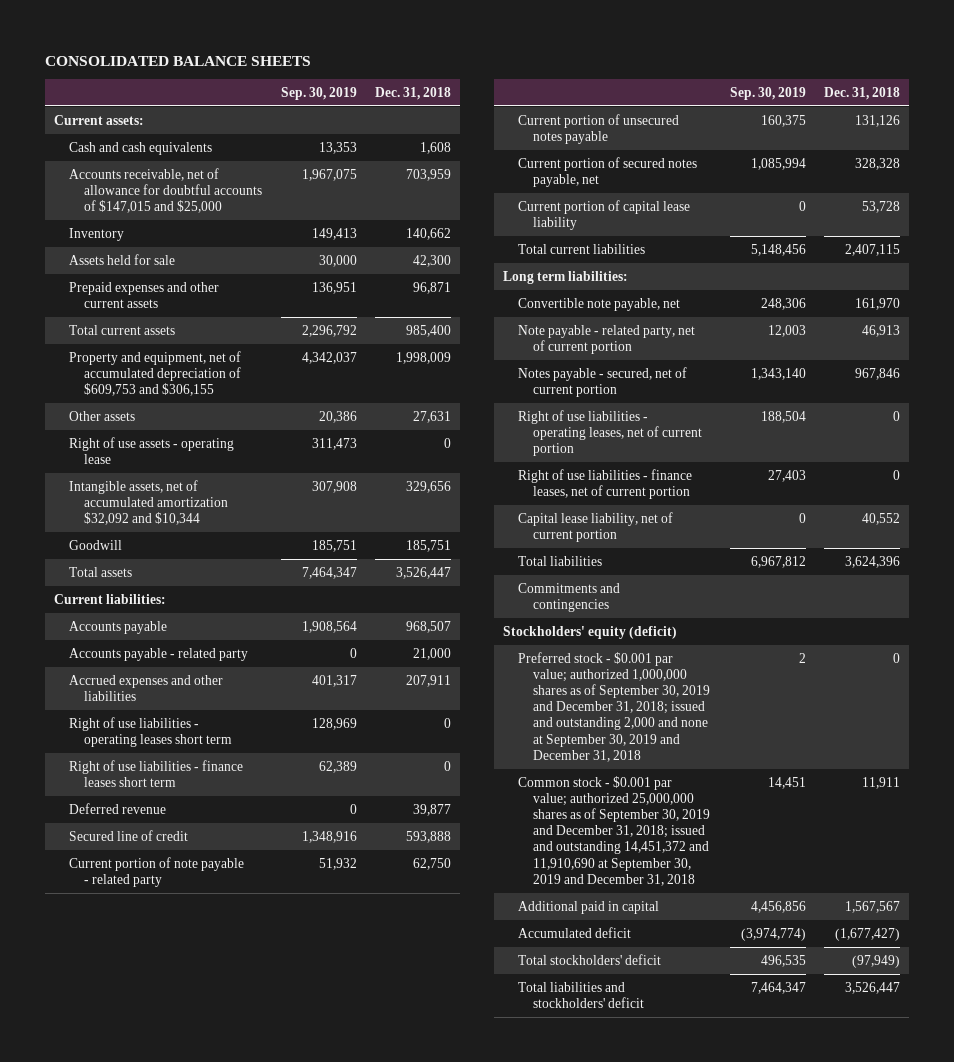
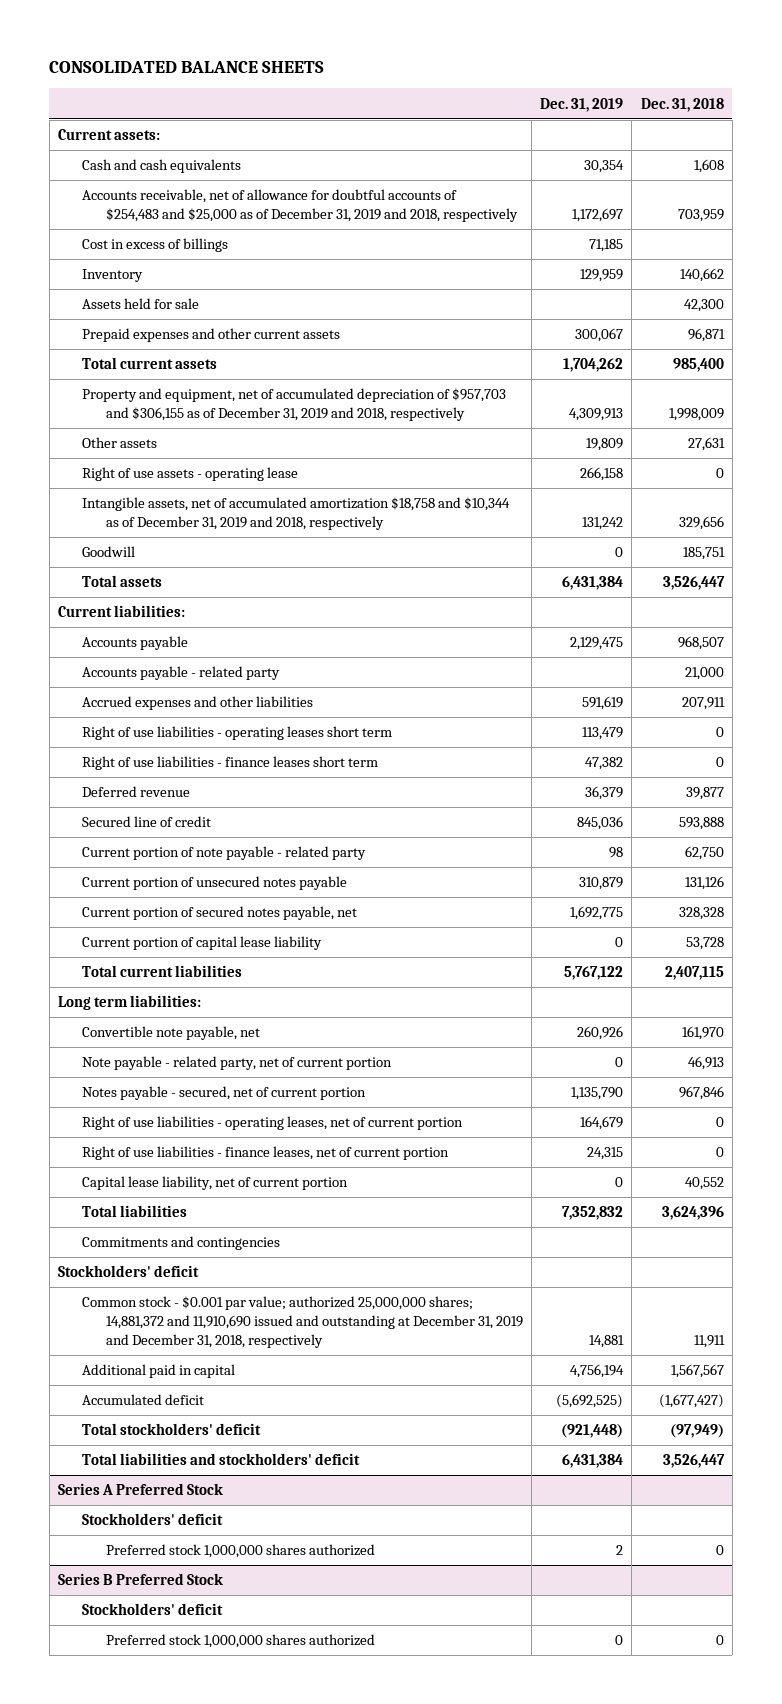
[280,87,357,101] Sep. 30, 2019 -> none
none -> [540,97,624,112] Dec. 31, 2019
[69,167,263,214] Accounts receivable, net of allowance for doubtful accounts of $147,015 and $25,000 -> [82,189,518,223] Accounts receivable, net of allowance for doubtful accounts of $254,483 and $25,000 as of December 31, 2019 and 2018, respectively
none -> [82,238,229,253] Cost in excess of billings
[69,350,242,397] Property and equipment, net of accumulated depreciation of $609,753 and $306,155 -> [82,388,507,422] Property and equipment, net of accumulated depreciation of $957,703 and $306,155 as of December 31, 2019 and 2018, respectively
[69,479,229,526] Intangible assets, net of accumulated amortization $32,092 and $10,344 -> [82,497,511,531] Intangible assets, net of accumulated amortization $18,758 and $10,344 as of December 31, 2019 and 2018, respectively
[518,651,711,762] Preferred stock - $0.001 par value; authorized 1,000,000 shares as of September 30, 2019 and December 31, 2018; issued and outstanding 2,000 and none at September 30, 2019 and December 31, 2018 -> none
[502,625,677,639] Stockholders' equity (deficit) -> [58,1265,200,1278] Stockholders' deficit
[518,775,711,886] Common stock - $0.001 par value; authorized 25,000,000 shares as of September 30, 2019 and December 31, 2018; issued and outstanding 14,451,372 and 11,910,690 at September 30, 2019 and December 31, 2018 -> [82,1296,523,1349] Common stock - $0.001 par value; authorized 25,000,000 shares; 14,881,372 and 11,910,690 issued and outstanding at December 31, 2019 and December 31, 2018, respectively
none -> [58,1483,224,1496] Series A Preferred Stock
none -> [82,1513,224,1526] Stockholders' deficit
none -> [105,1544,375,1559] Preferred stock 1,000,000 shares authorized
none -> [58,1573,224,1586] Series B Preferred Stock
none -> [82,1603,224,1616] Stockholders' deficit
none -> [105,1634,375,1649] Preferred stock 1,000,000 shares authorized

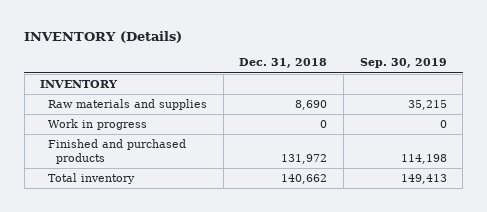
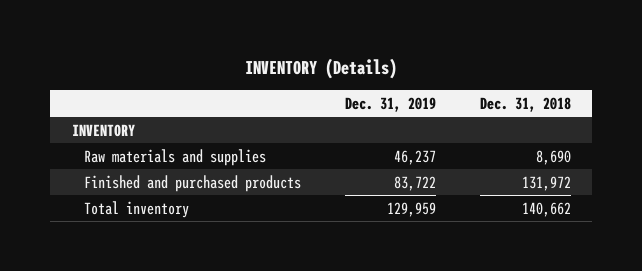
[359,58,447,69] Sep. 30, 2019 -> none
none -> [344,96,436,112] Dec. 31, 2019
[48,119,148,131] Work in progress -> none

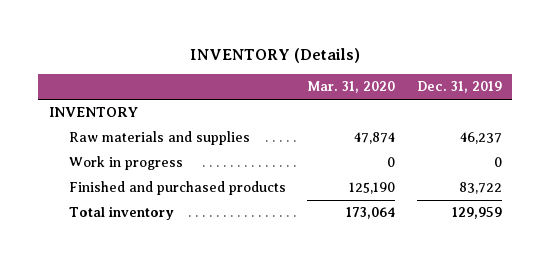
[479,96,571,112] Dec. 31, 2018 -> none
none -> [307,81,396,94] Mar. 31, 2020
none -> [68,156,183,171] Work in progress

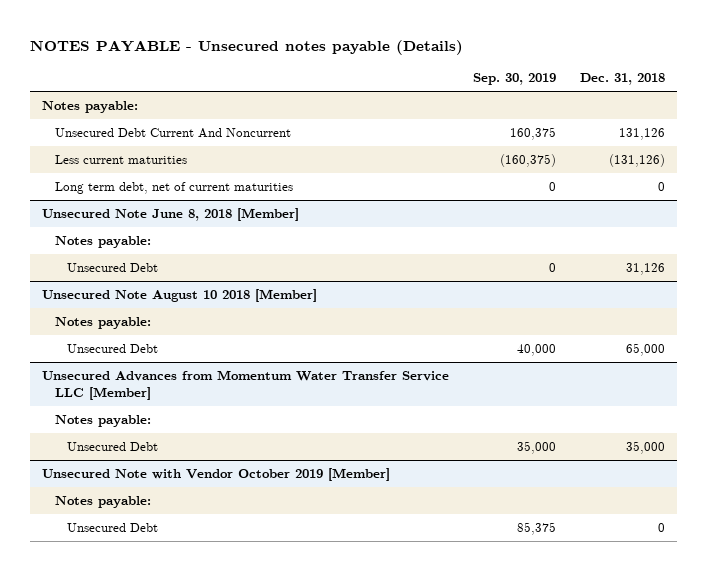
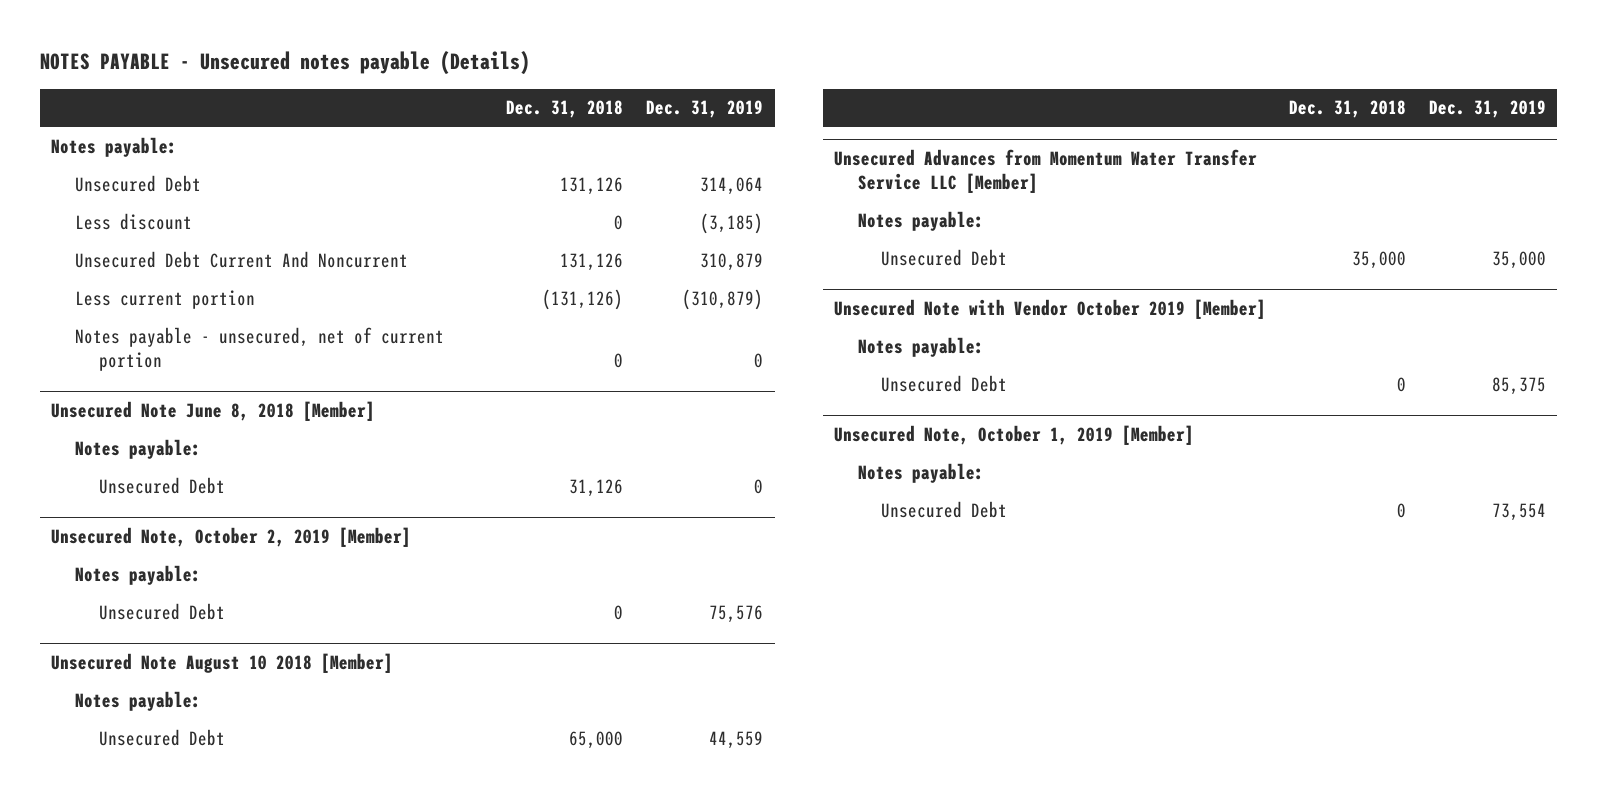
[472,73,556,86] Sep. 30, 2019 -> none
none -> [646,100,764,119] Dec. 31, 2019
none -> [74,174,201,192] Unsecured Debt
none -> [74,212,192,230] Less discount
[54,155,187,165] Less current maturities -> [74,289,255,309] Less current portion
[54,182,293,195] Long term debt, net of current maturities -> [74,326,444,371] Notes payable - unsecured, net of current portion
none -> [51,526,412,547] Unsecured Note, October 2, 2019 [Member]
none -> [74,564,201,585] Notes payable:
none -> [98,602,225,620] Unsecured Debt
none -> [834,424,1195,445] Unsecured Note, October 1, 2019 [Member]
none -> [857,462,984,483] Notes payable:
none -> [881,500,1008,518] Unsecured Debt

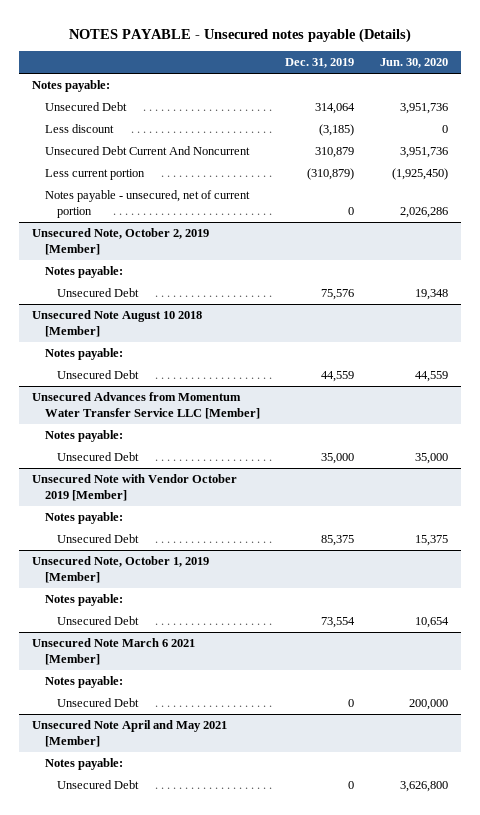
[506,100,624,119] Dec. 31, 2018 -> none
none -> [379,58,448,69] Jun. 30, 2020
[51,400,376,421] Unsecured Note June 8, 2018 [Member] -> none
[74,438,201,459] Notes payable: -> none
[98,476,225,494] Unsecured Debt -> none
none -> [32,637,196,666] Unsecured Note March 6 2021 [Member]
none -> [44,675,123,688] Notes payable:
none -> [57,697,140,707] Unsecured Debt
none -> [32,719,228,748] Unsecured Note April and May 2021 [Member]
none -> [44,757,123,770] Notes payable:
none -> [57,779,140,789] Unsecured Debt

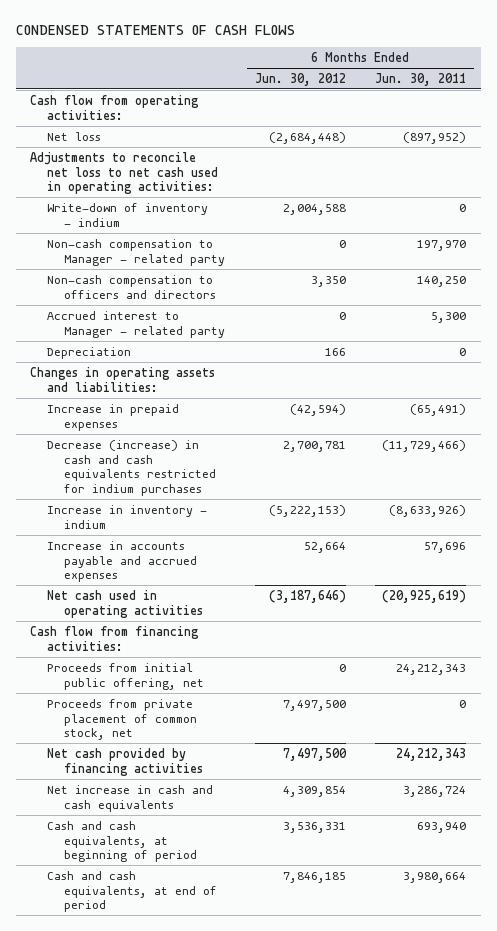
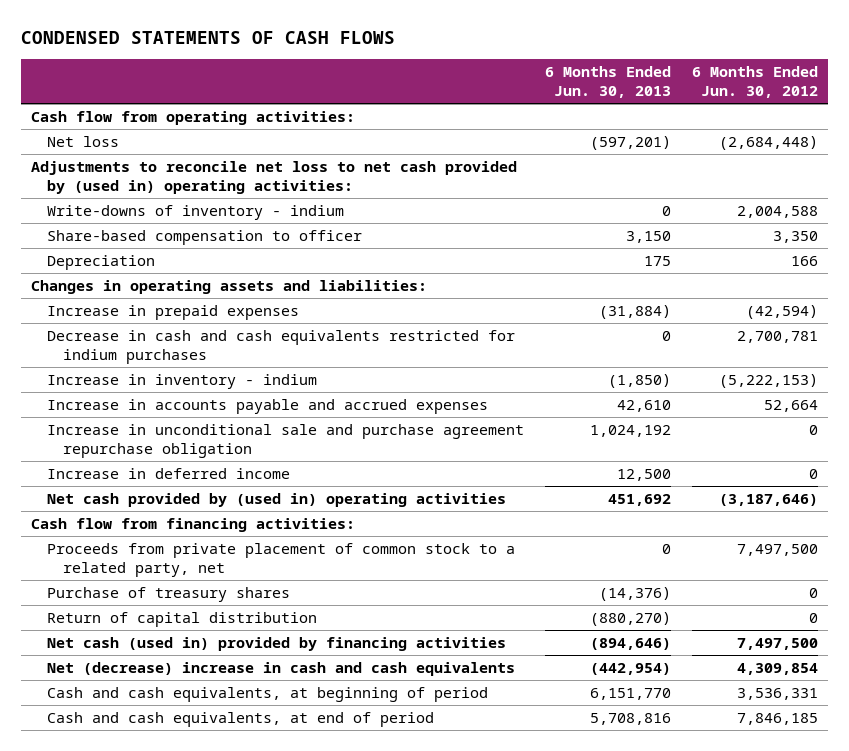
[375,72,467,86] Jun. 30, 2011 -> none
none -> [544,66,671,98] 6 Months Ended Jun. 30, 2013
[47,238,225,266] Non-cash compensation to Manager - related party -> none
[47,310,225,338] Accrued interest to Manager - related party -> none
[30,151,219,195] Adjustments to reconcile net loss to net cash used in operating activities: -> [31,161,518,194] Adjustments to reconcile net loss to net cash provided by (used in) operating activities:
[47,202,209,227] Write-down of inventory - indium -> [46,205,344,221] Write-downs of inventory - indium
[47,274,216,299] Non-cash compensation to officers and directors -> [46,230,362,246] Share-based compensation to officer
[47,439,216,497] Decrease (increase) in cash and cash equivalents restricted for indium purchases -> [46,330,515,364] Decrease in cash and cash equivalents restricted for indium purchases
none -> [46,424,524,458] Increase in unconditional sale and purchase agreement repurchase obligation
none -> [46,468,290,480] Increase in deferred income
[47,589,203,618] Net cash used in operating activities -> [46,493,506,508] Net cash provided by (used in) operating activities
[47,662,204,690] Proceeds from initial public offering, net -> none
[47,698,197,741] Proceeds from private placement of common stock, net -> [46,543,515,577] Proceeds from private placement of common stock to a related party, net
none -> [46,587,290,603] Purchase of treasury shares
none -> [46,612,317,628] Return of capital distribution
[47,747,203,776] Net cash provided by financing activities -> [46,637,506,652] Net cash (used in) provided by financing activities
[47,784,214,812] Net increase in cash and cash equivalents -> [46,662,515,677] Net (decrease) increase in cash and cash equivalents

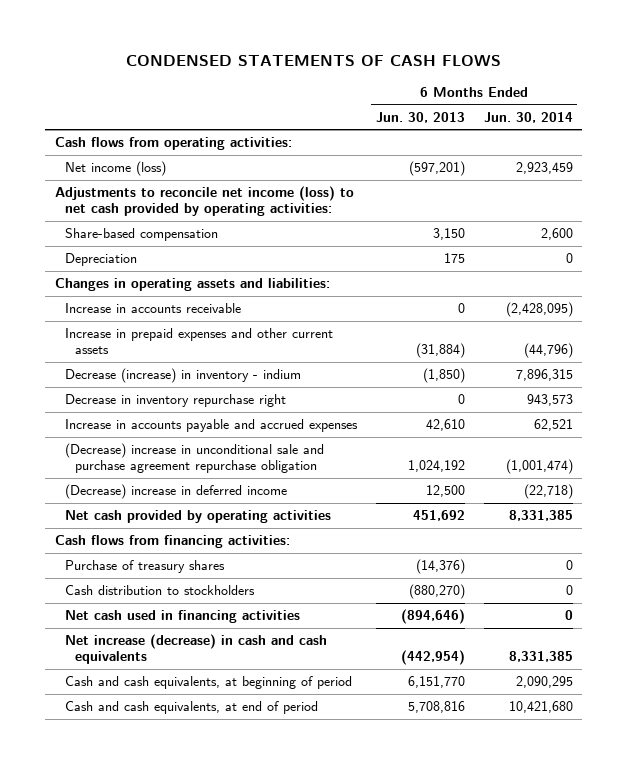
[691,66,818,98] 6 Months Ended Jun. 30, 2012 -> none
none -> [483,111,573,123] Jun. 30, 2014
[46,205,344,221] Write-downs of inventory - indium -> none
[31,111,356,126] Cash flow from operating activities: -> [54,137,292,151] Cash flows from operating activities:
[46,136,119,148] Net loss -> [64,161,166,177] Net income (loss)
[31,161,518,194] Adjustments to reconcile net loss to net cash provided by (used in) operating activities: -> [54,186,354,217] Adjustments to reconcile net income (loss) to net cash provided by operating activities:
[46,230,362,246] Share-based compensation to officer -> [64,228,218,242] Share-based compensation
[46,330,515,364] Decrease in cash and cash equivalents restricted for indium purchases -> none
none -> [64,303,241,314] Increase in accounts receivable
[46,305,299,321] Increase in prepaid expenses -> [64,328,333,355] Increase in prepaid expenses and other current assets
[46,374,317,390] Increase in inventory - indium -> [64,368,301,384] Decrease (increase) in inventory - indium
none -> [64,394,286,408] Decrease in inventory repurchase right
[46,543,515,577] Proceeds from private placement of common stock to a related party, net -> none
[46,424,524,458] Increase in unconditional sale and purchase agreement repurchase obligation -> [64,443,324,474] (Decrease) increase in unconditional sale and purchase agreement repurchase obligation
[46,468,290,480] Increase in deferred income -> [64,484,287,500] (Decrease) increase in deferred income
[46,493,506,508] Net cash provided by (used in) operating activities -> [64,510,331,524] Net cash provided by operating activities
[31,518,356,533] Cash flow from financing activities: -> [54,535,290,549] Cash flows from financing activities:
[46,612,317,628] Return of capital distribution -> [64,585,255,596] Cash distribution to stockholders
[46,637,506,652] Net cash (used in) provided by financing activities -> [64,610,300,624] Net cash used in financing activities
[46,662,515,677] Net (decrease) increase in cash and cash equivalents -> [64,634,327,665] Net increase (decrease) in cash and cash equivalents

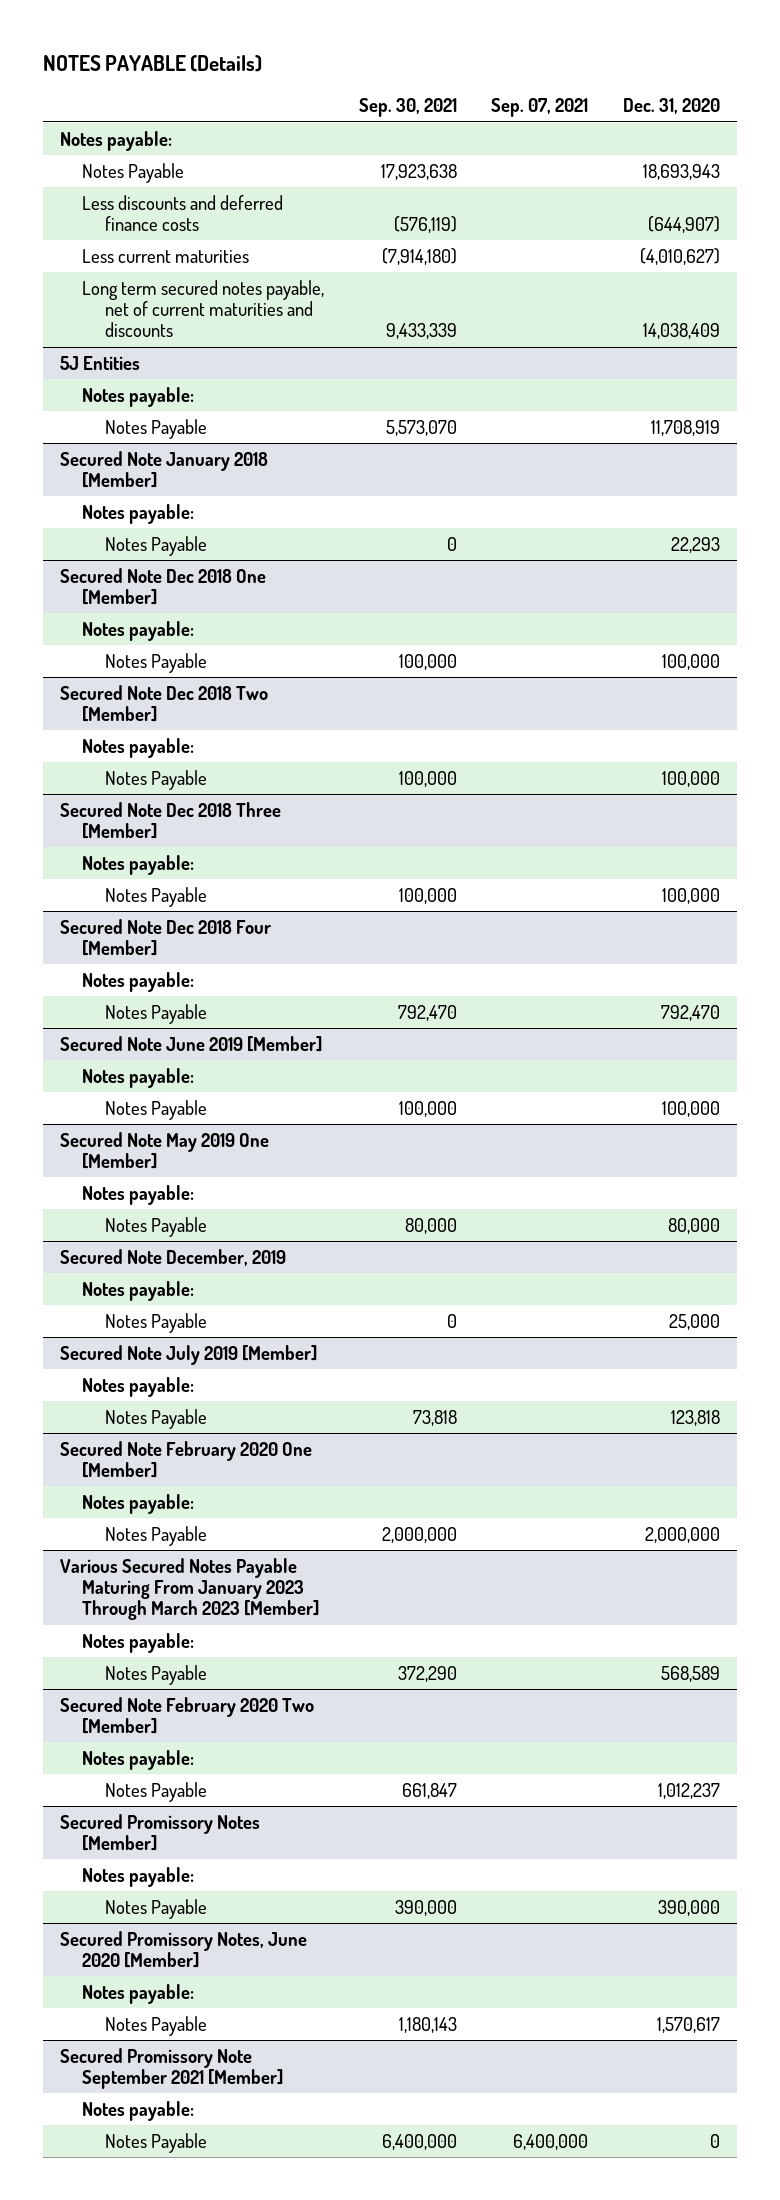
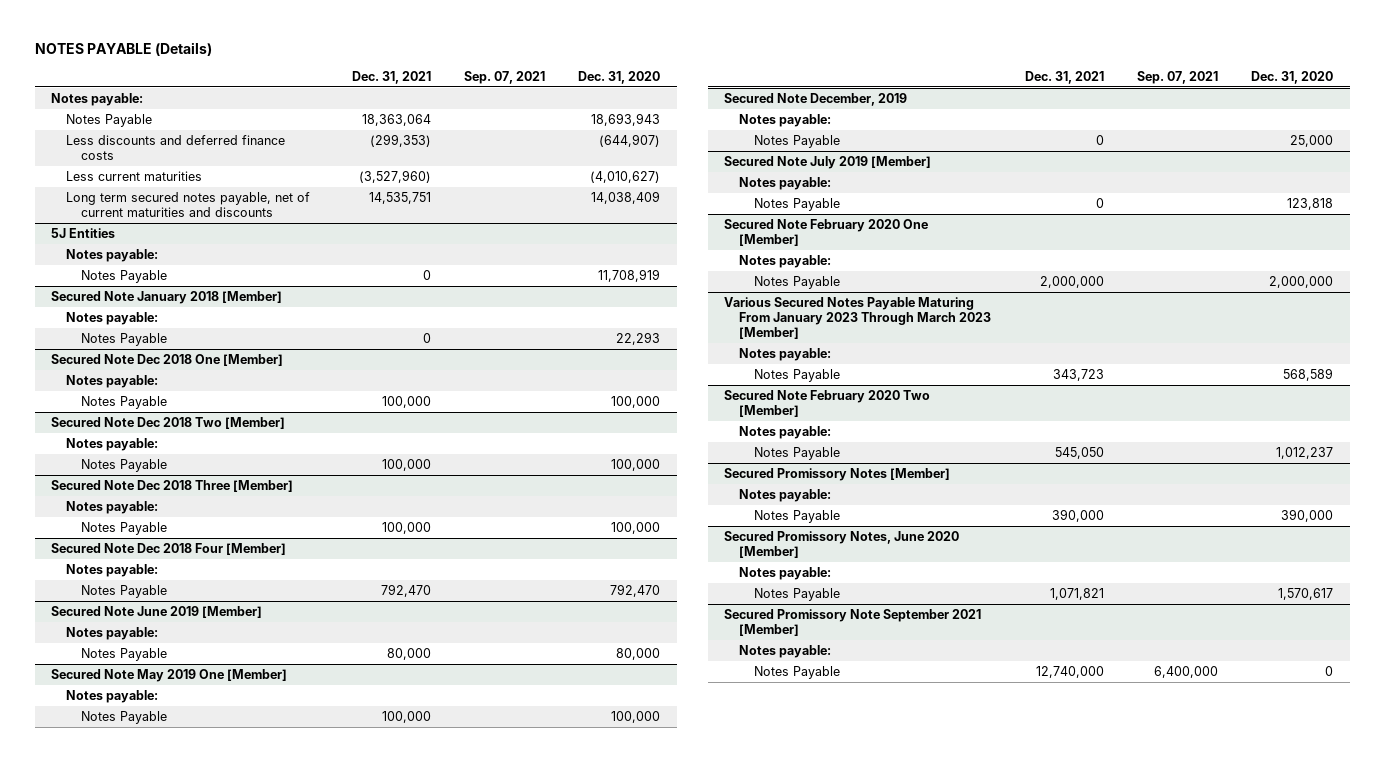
[358,98,457,118] Sep. 30, 2021 -> none
none -> [351,71,431,85] Dec. 31, 2021
[661,1100,720,1117] 100,000 -> [616,647,661,660] 80,000
[667,1217,720,1234] 80,000 -> [611,710,661,723] 100,000

